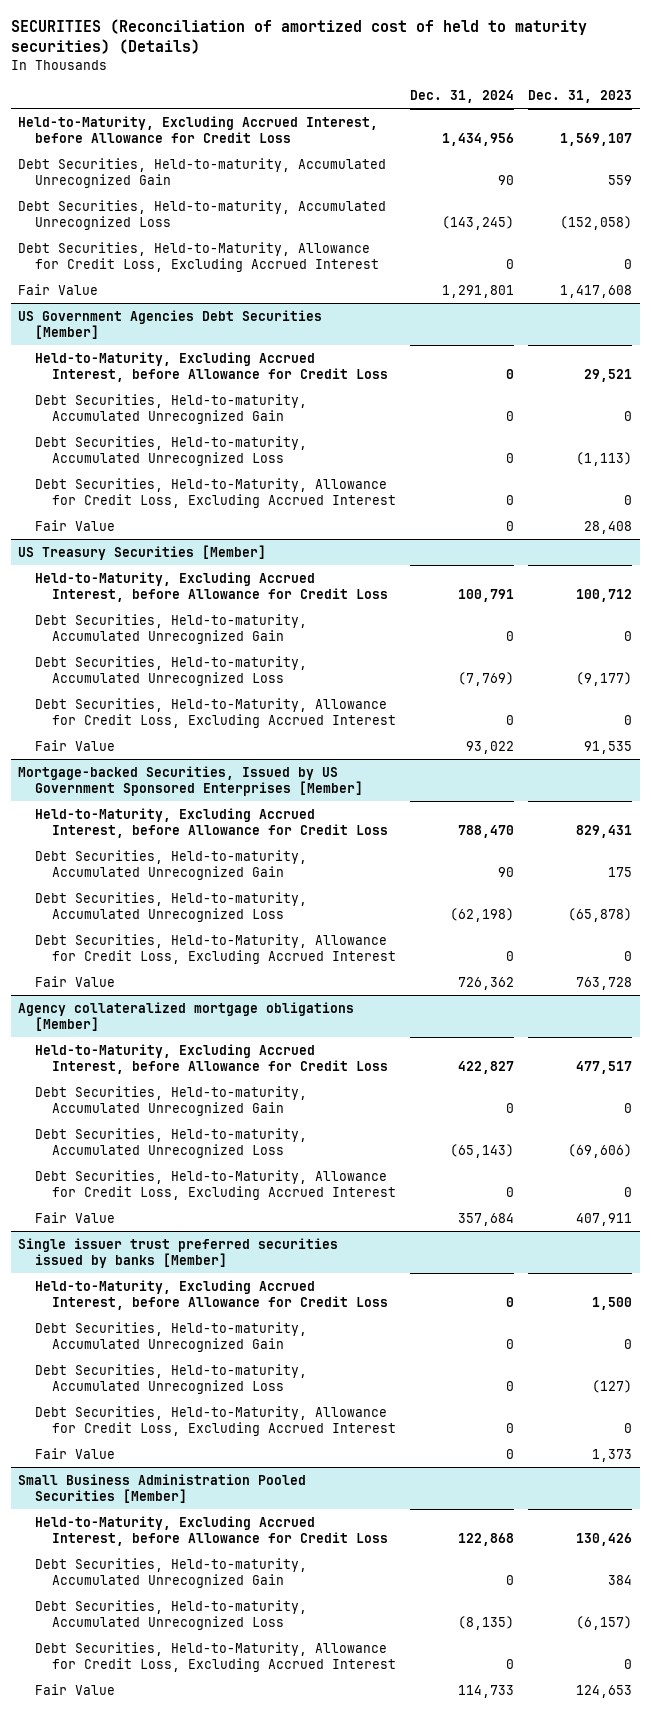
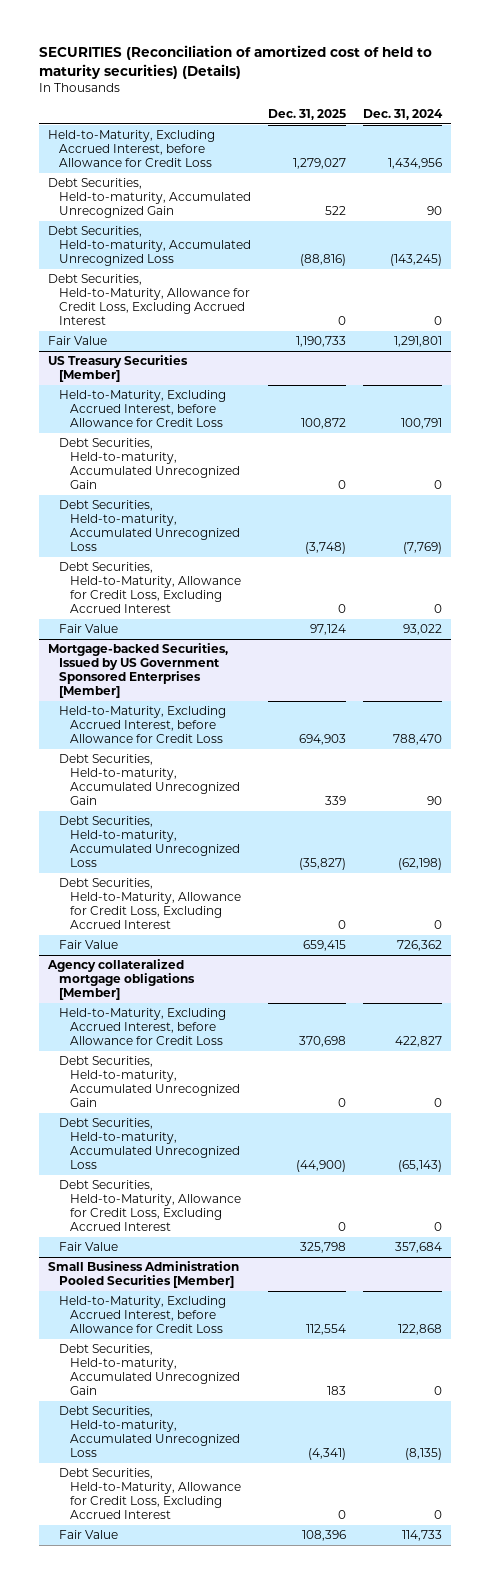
[528,90,633,104] Dec. 31, 2023 -> none
none -> [268,109,347,121] Dec. 31, 2025
[18,309,323,340] US Government Agencies Debt Securities [Member] -> none
[35,351,388,383] Held-to-Maturity, Excluding Accrued Interest, before Allowance for Credit Loss -> none
[35,393,308,425] Debt Securities, Held-to-maturity, Accumulated Unrecognized Gain -> none
[35,435,308,467] Debt Securities, Held-to-maturity, Accumulated Unrecognized Loss -> none
[35,477,396,509] Debt Securities, Held-to-Maturity, Allowance for Credit Loss, Excluding Accrued Interest -> none
[35,519,116,531] Fair Value -> none
[18,1237,339,1269] Single issuer trust preferred securities issued by banks [Member] -> none
[35,1279,388,1311] Held-to-Maturity, Excluding Accrued Interest, before Allowance for Credit Loss -> none
[35,1321,308,1353] Debt Securities, Held-to-maturity, Accumulated Unrecognized Gain -> none
[35,1363,308,1395] Debt Securities, Held-to-maturity, Accumulated Unrecognized Loss -> none
[35,1405,396,1437] Debt Securities, Held-to-Maturity, Allowance for Credit Loss, Excluding Accrued Interest -> none
[35,1447,116,1459] Fair Value -> none

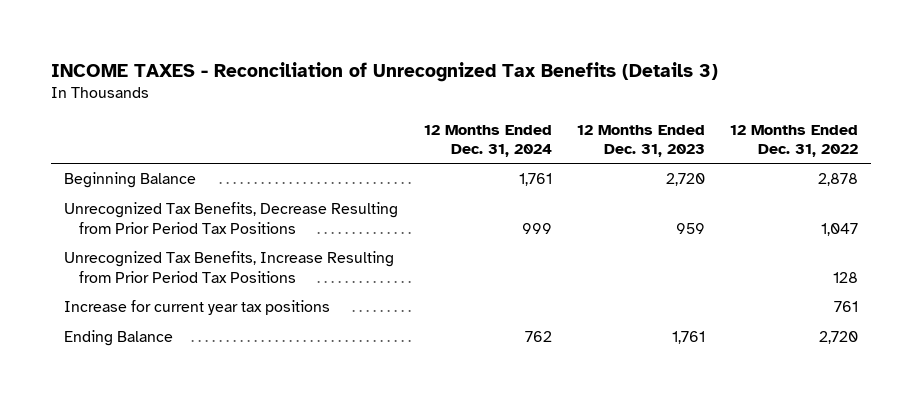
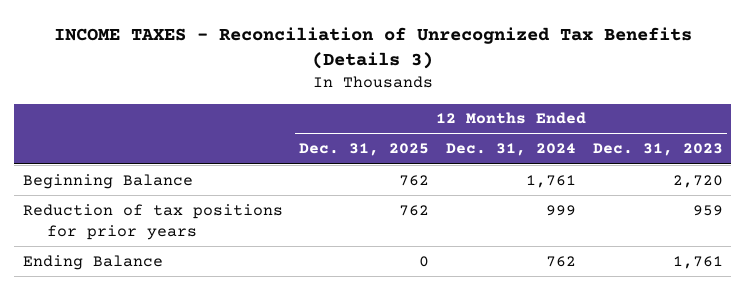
[730,124,859,158] 12 Months Ended Dec. 31, 2022 -> none
none -> [299,143,430,157] Dec. 31, 2025
[64,251,395,283] Unrecognized Tax Benefits, Increase Resulting from Prior Period Tax Positions -> none
[64,300,331,316] Increase for current year tax positions -> none
[64,202,399,234] Unrecognized Tax Benefits, Decrease Resulting from Prior Period Tax Positions -> [22,203,283,240] Reduction of tax positions for prior years

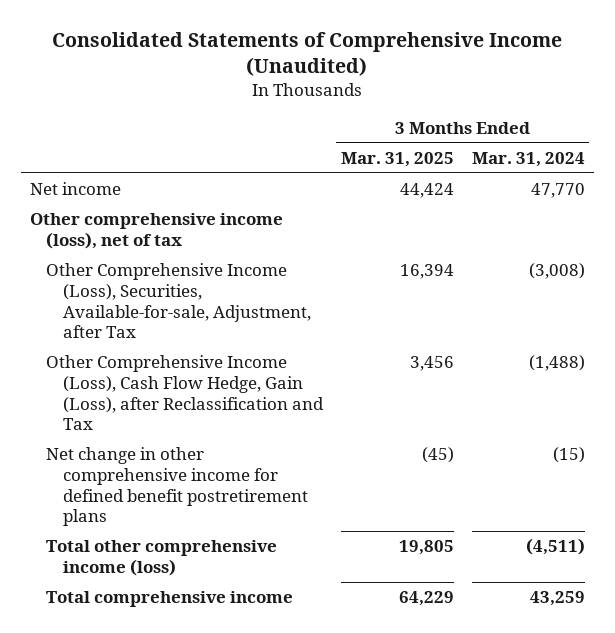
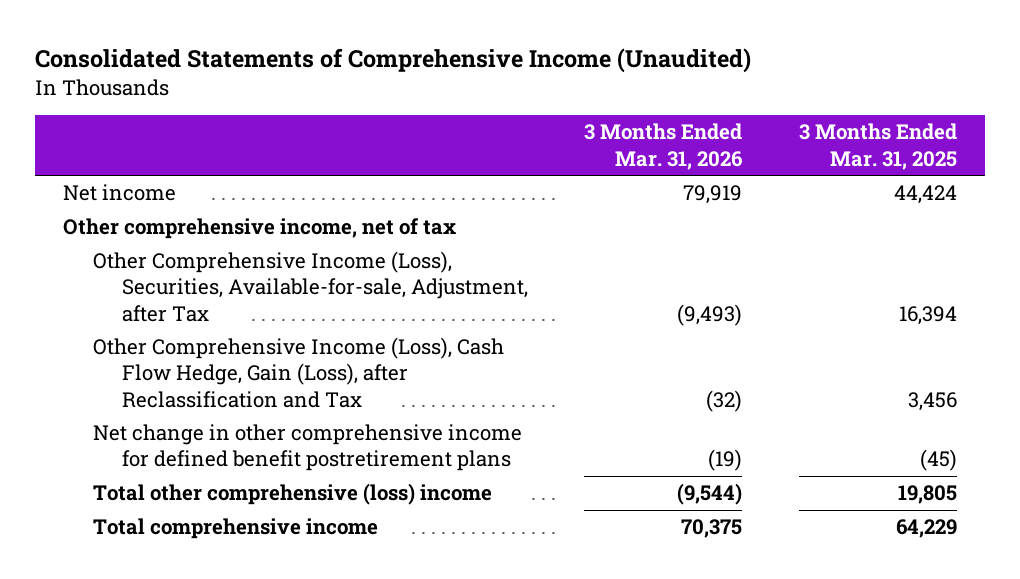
[471,151,585,167] Mar. 31, 2024 -> none
none -> [584,123,744,170] 3 Months Ended Mar. 31, 2026
[30,213,284,249] Other comprehensive income (loss), net of tax -> [63,218,457,240] Other comprehensive income, net of tax
[46,540,278,576] Total other comprehensive income (loss) -> [92,483,492,506] Total other comprehensive (loss) income

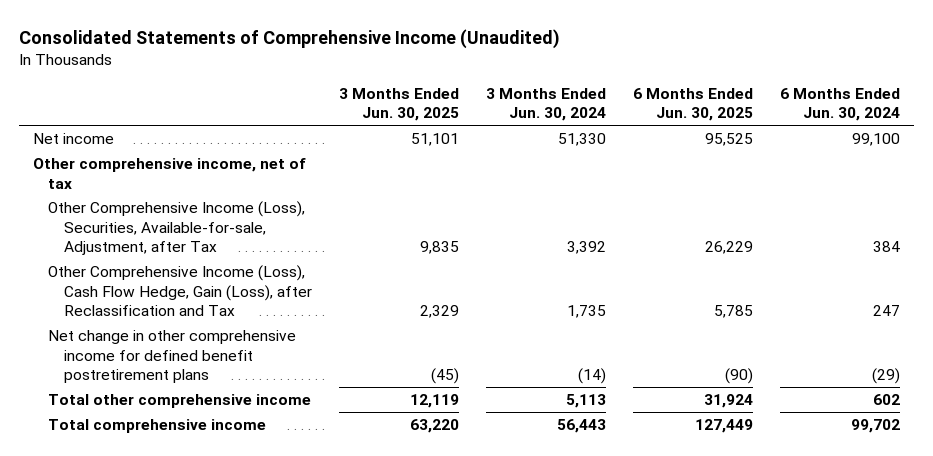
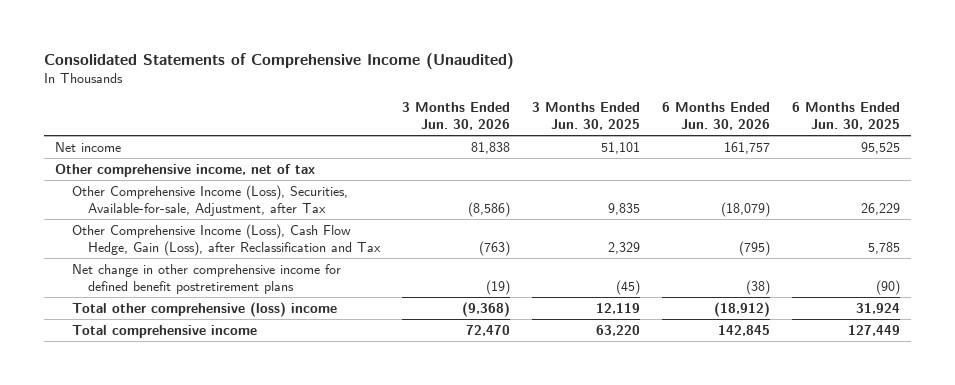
[486,87,607,122] 3 Months Ended Jun. 30, 2024 -> none
[780,87,901,122] 6 Months Ended Jun. 30, 2024 -> none
none -> [401,102,510,130] 3 Months Ended Jun. 30, 2026
none -> [661,102,770,130] 6 Months Ended Jun. 30, 2026
[48,393,312,408] Total other comprehensive income -> [71,301,337,317] Total other comprehensive (loss) income

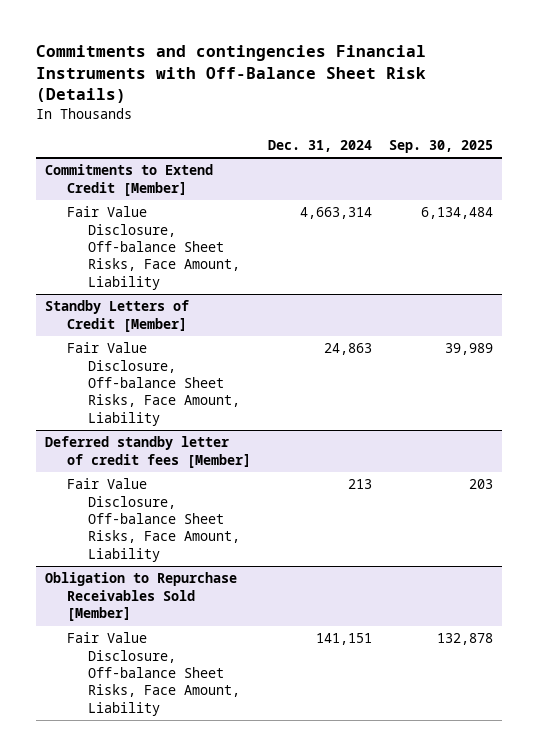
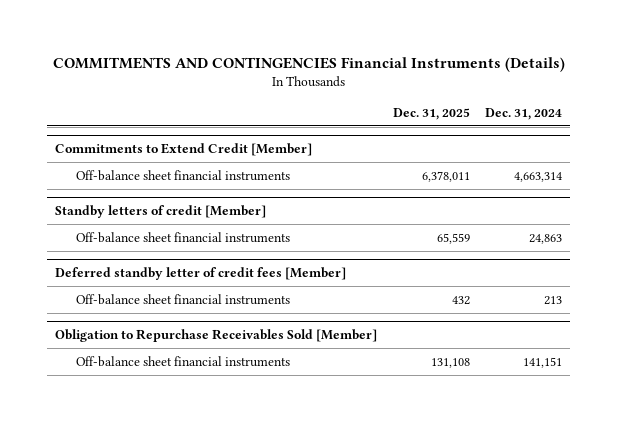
[36,45,427,104] Commitments and contingencies Financial Instruments with Off-Balance Sheet Risk (Details) -> [52,56,565,72] COMMITMENTS AND CONTINGENCIES Financial Instruments (Details)
[389,139,494,153] Sep. 30, 2025 -> none
none -> [392,107,470,120] Dec. 31, 2025
[66,206,241,290] Fair Value Disclosure, Off-balance Sheet Risks, Face Amount, Liability -> [75,169,290,181] Off-balance sheet financial instruments
[44,300,189,332] Standby Letters of Credit [Member] -> [54,204,266,218] Standby letters of credit [Member]
[66,342,241,426] Fair Value Disclosure, Off-balance Sheet Risks, Face Amount, Liability -> [75,231,290,243] Off-balance sheet financial instruments
[66,478,241,562] Fair Value Disclosure, Off-balance Sheet Risks, Face Amount, Liability -> [75,293,290,305] Off-balance sheet financial instruments
[66,632,241,716] Fair Value Disclosure, Off-balance Sheet Risks, Face Amount, Liability -> [75,355,290,367] Off-balance sheet financial instruments

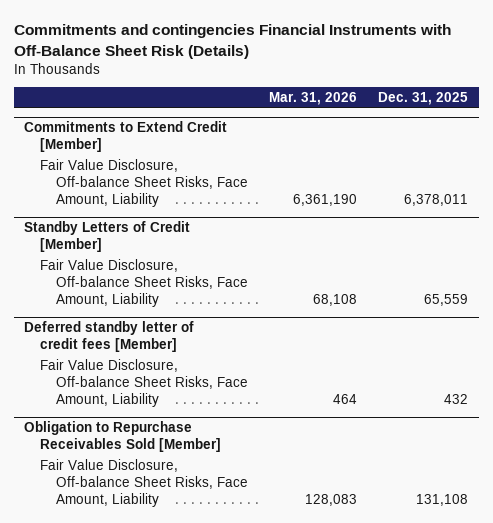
[52,56,565,72] COMMITMENTS AND CONTINGENCIES Financial Instruments (Details) -> [13,23,451,59] Commitments and contingencies Financial Instruments with Off-Balance Sheet Risk (Details)
[485,107,563,120] Dec. 31, 2024 -> none
none -> [269,92,358,106] Mar. 31, 2026
[75,169,290,181] Off-balance sheet financial instruments -> [40,158,249,207] Fair Value Disclosure, Off-balance Sheet Risks, Face Amount, Liability
[54,204,266,218] Standby letters of credit [Member] -> [24,221,191,253] Standby Letters of Credit [Member]
[75,231,290,243] Off-balance sheet financial instruments -> [40,258,249,307] Fair Value Disclosure, Off-balance Sheet Risks, Face Amount, Liability
[75,293,290,305] Off-balance sheet financial instruments -> [40,358,249,407] Fair Value Disclosure, Off-balance Sheet Risks, Face Amount, Liability
[75,355,290,367] Off-balance sheet financial instruments -> [40,458,249,507] Fair Value Disclosure, Off-balance Sheet Risks, Face Amount, Liability

